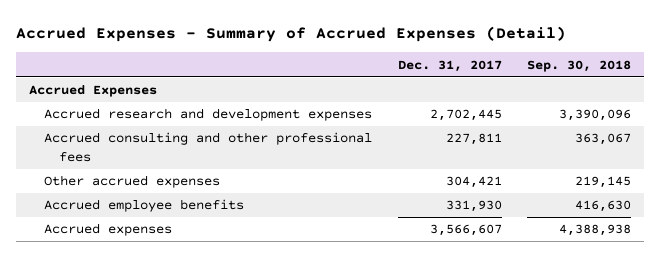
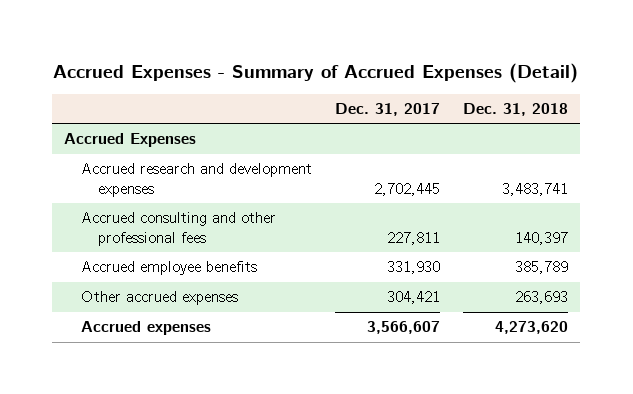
[526,59,631,72] Sep. 30, 2018 -> none
none -> [463,103,569,117] Dec. 31, 2018
[44,175,221,189] Other accrued expenses -> [80,291,238,306] Other accrued expenses

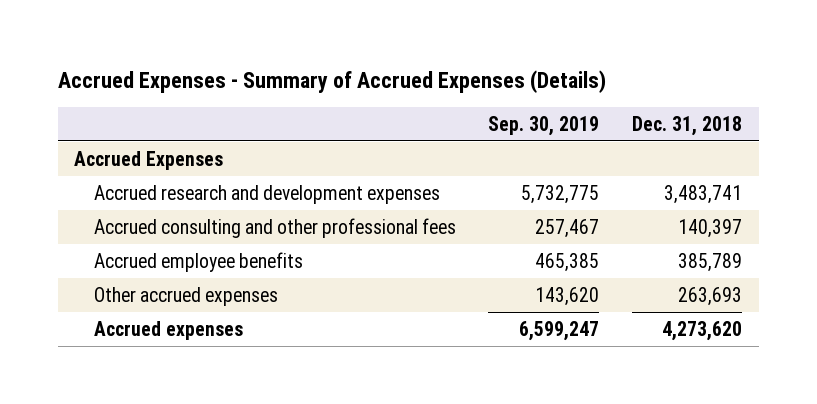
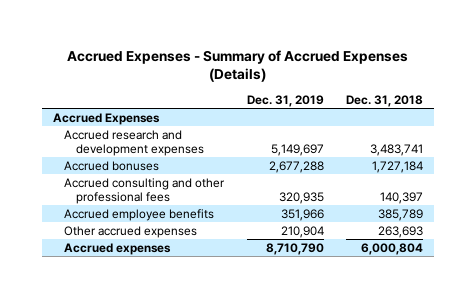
[488,115,600,136] Sep. 30, 2019 -> none
none -> [246,95,324,108] Dec. 31, 2019
none -> [64,160,160,171] Accrued bonuses
[662,320,743,341] 4,273,620 -> [360,242,423,255] 6,000,804

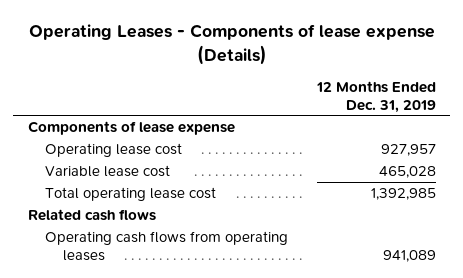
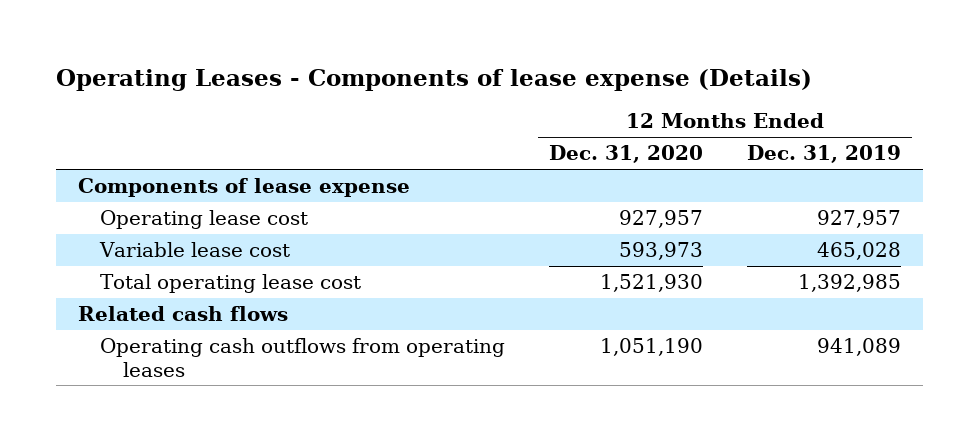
none -> [549,145,704,164] Dec. 31, 2020
[45,231,289,261] Operating cash flows from operating leases -> [100,338,506,377] Operating cash outflows from operating leases

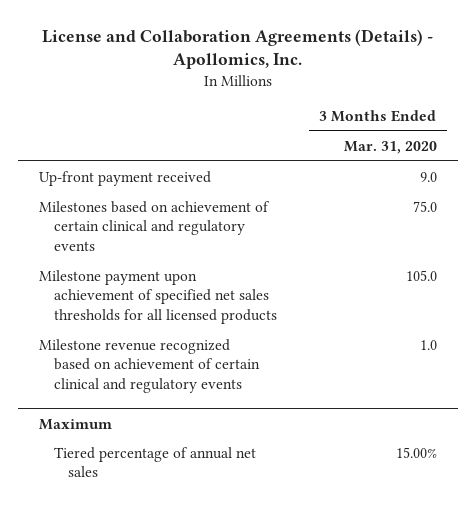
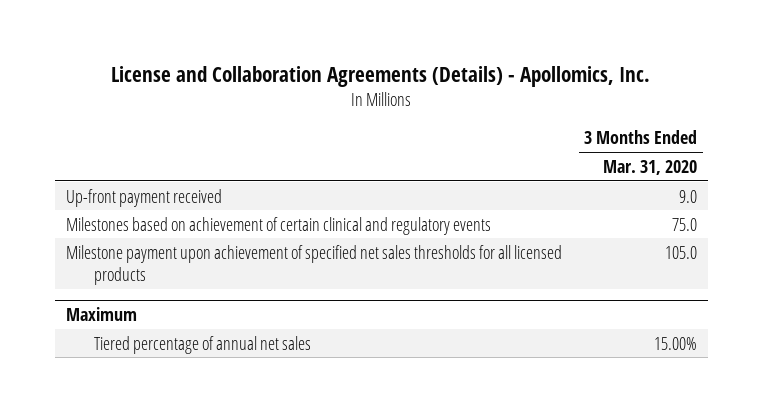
[39,338,260,394] Milestone revenue recognized based on achievement of certain clinical and regulatory events -> none

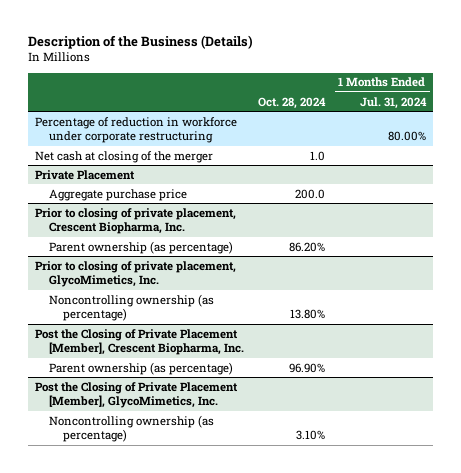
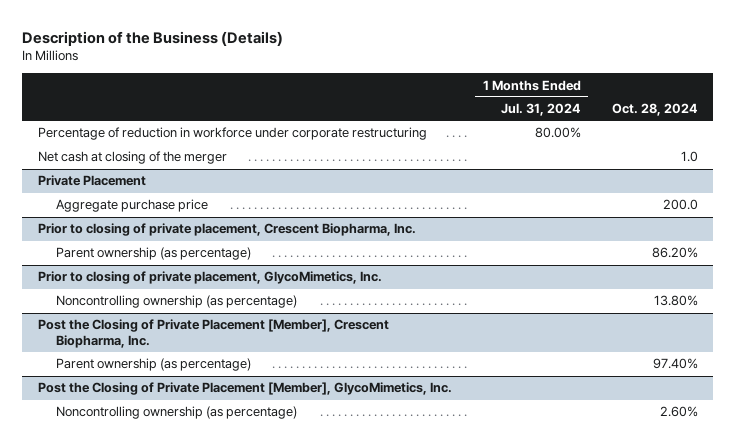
[288,362,325,373] 96.90% -> [652,358,698,370] 97.40%
[295,430,325,441] 3.10% -> [659,406,698,418] 2.60%

